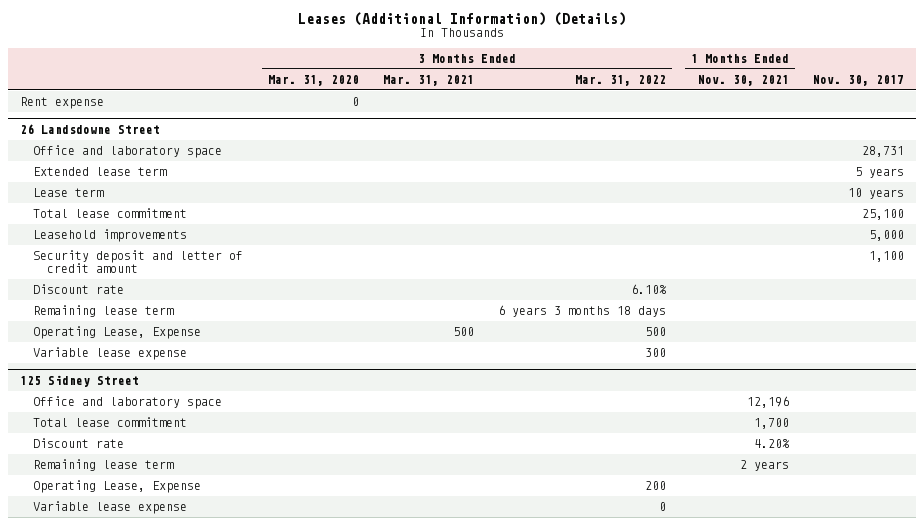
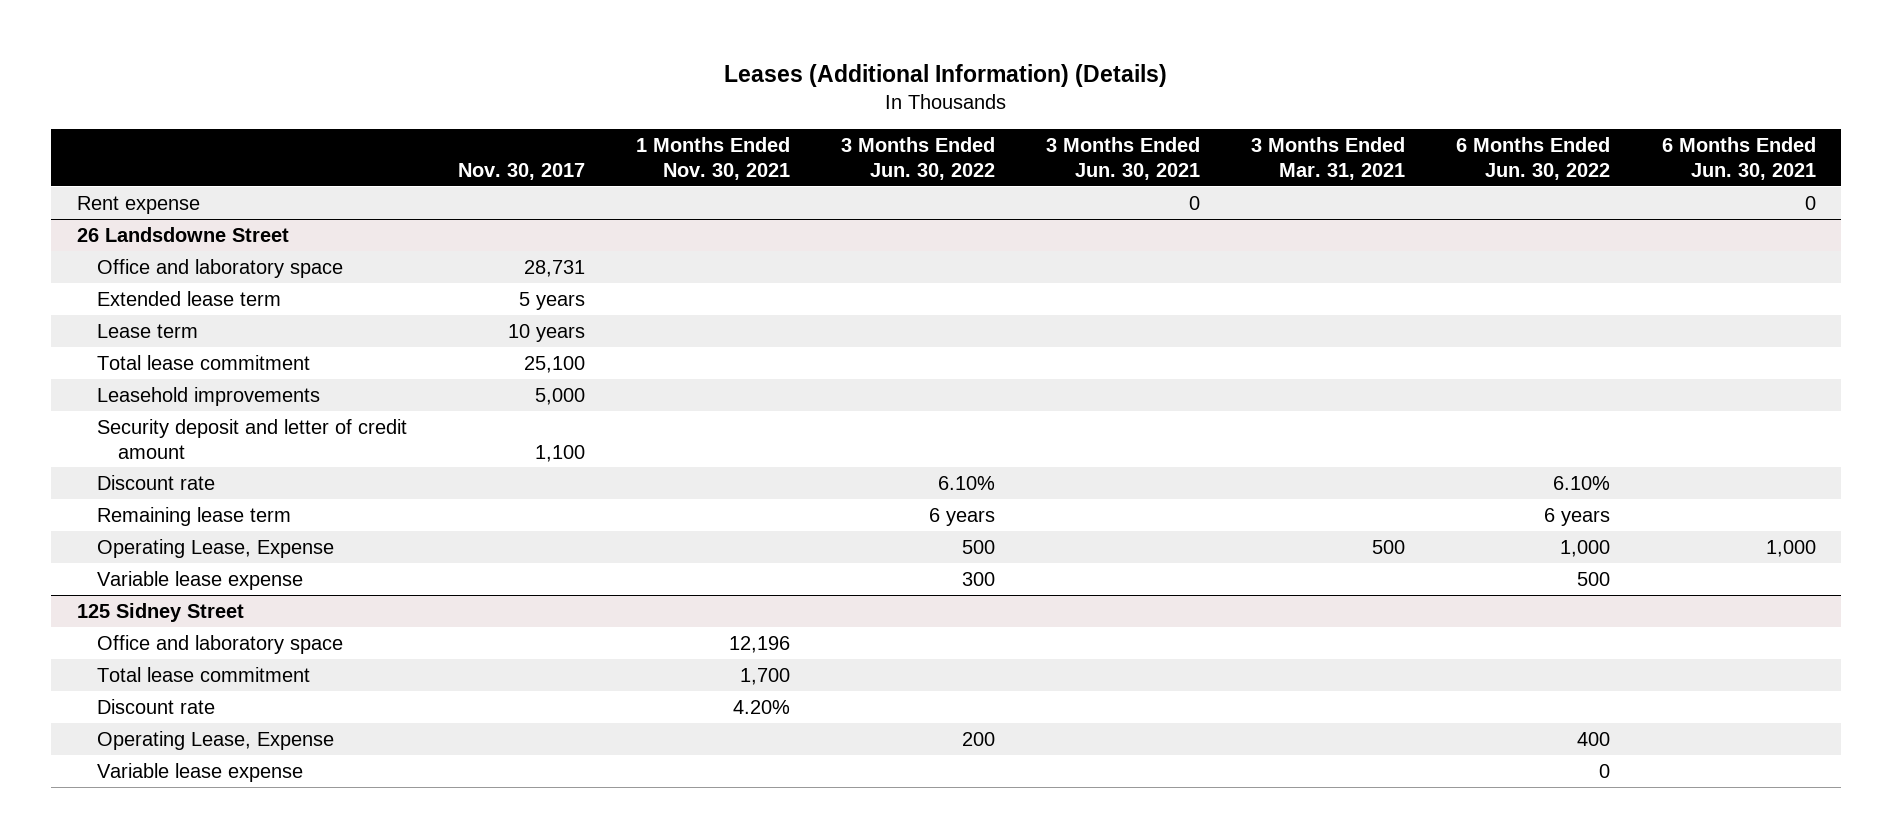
[267,74,359,86] Mar. 31, 2020 -> none
[575,74,667,86] Mar. 31, 2022 -> none
none -> [841,136,996,180] 3 Months Ended Jun. 30, 2022
none -> [1046,136,1201,180] 3 Months Ended Jun. 30, 2021
none -> [1456,136,1611,180] 6 Months Ended Jun. 30, 2022
none -> [1661,136,1816,180] 6 Months Ended Jun. 30, 2021
[33,459,175,472] Remaining lease term -> none

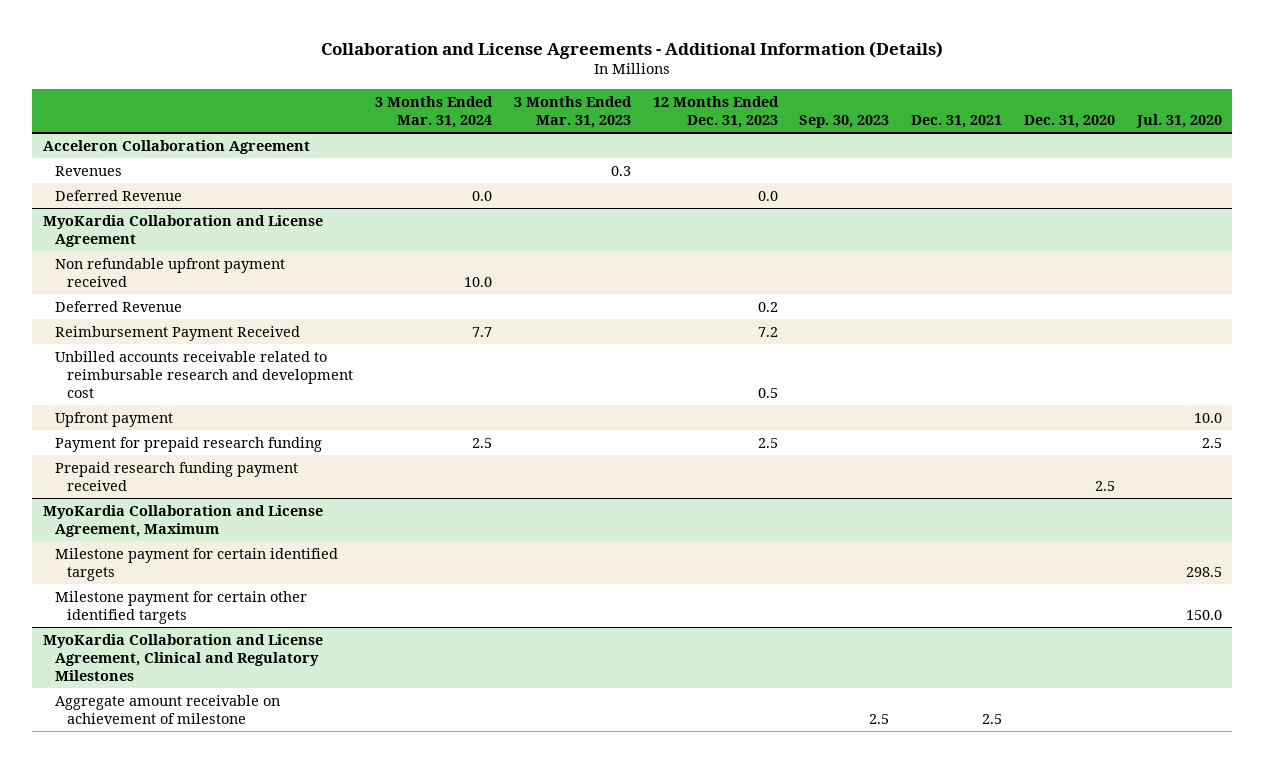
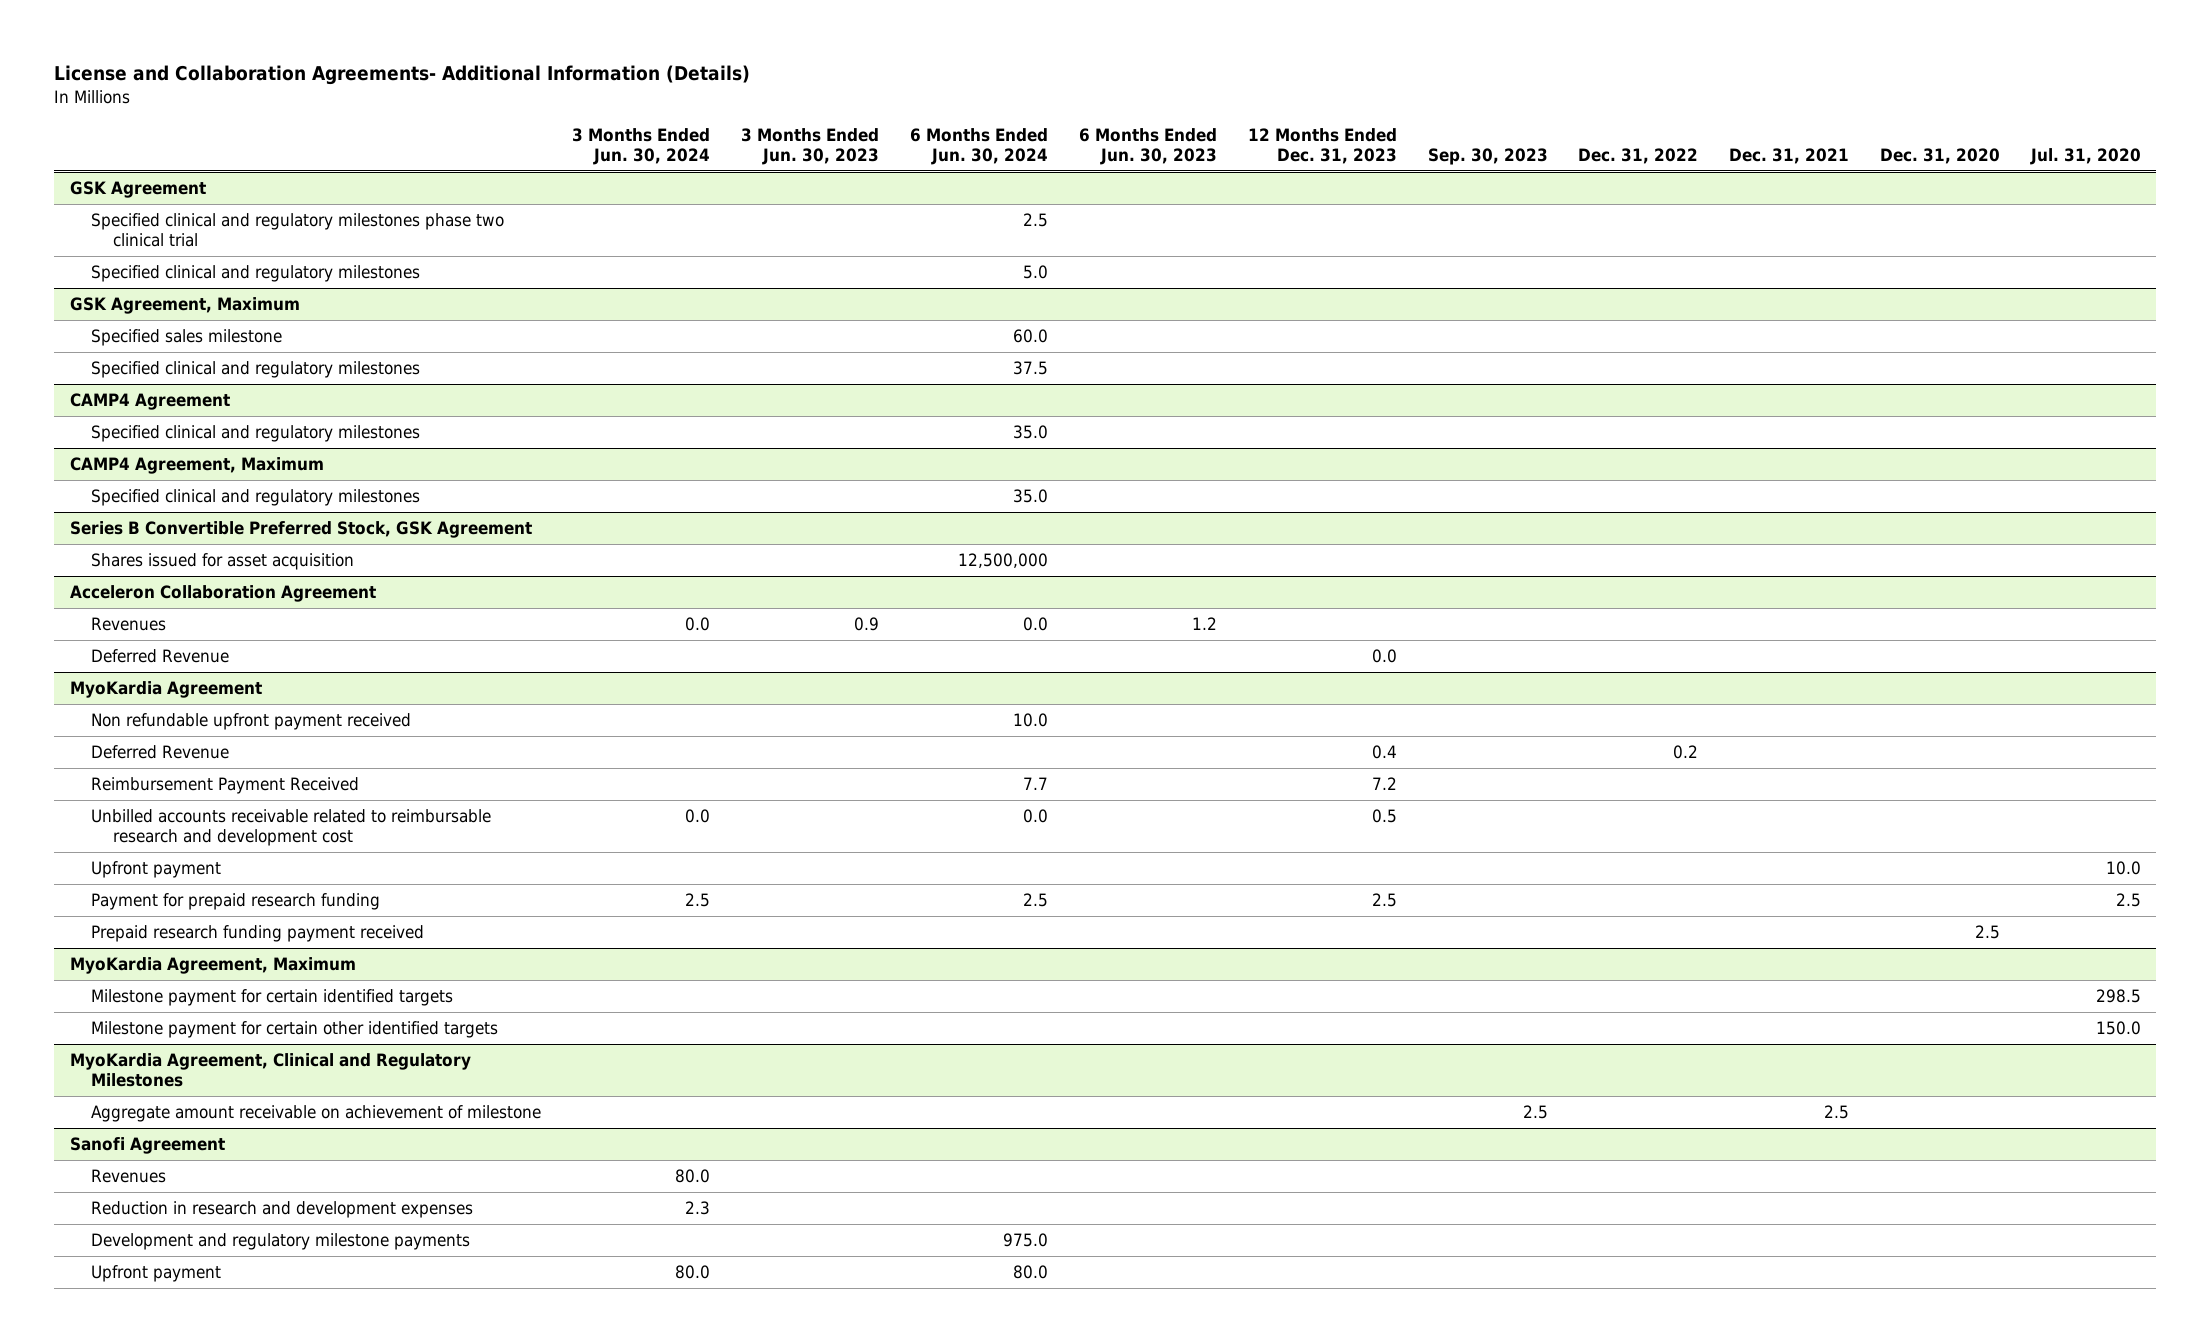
[321,40,944,59] Collaboration and License Agreements - Additional Information (Details) -> [54,65,751,86] License and Collaboration Agreements- Additional Information (Details)
[375,95,494,129] 3 Months Ended Mar. 31, 2024 -> none
[513,95,632,129] 3 Months Ended Mar. 31, 2023 -> none
none -> [572,127,711,166] 3 Months Ended Jun. 30, 2024
none -> [741,127,880,166] 3 Months Ended Jun. 30, 2023
none -> [909,127,1048,166] 6 Months Ended Jun. 30, 2024
none -> [1078,127,1217,166] 6 Months Ended Jun. 30, 2023
none -> [1578,148,1699,165] Dec. 31, 2022
none -> [69,180,206,198] GSK Agreement
none -> [91,212,505,248] Specified clinical and regulatory milestones phase two clinical trial
none -> [91,264,421,282] Specified clinical and regulatory milestones
none -> [69,296,300,314] GSK Agreement, Maximum
none -> [91,328,283,346] Specified sales milestone
none -> [91,360,421,378] Specified clinical and regulatory milestones
none -> [69,392,230,410] CAMP4 Agreement
none -> [91,424,421,442] Specified clinical and regulatory milestones
none -> [69,456,324,474] CAMP4 Agreement, Maximum
none -> [91,488,421,506] Specified clinical and regulatory milestones
none -> [69,520,532,538] Series B Convertible Preferred Stock, GSK Agreement
none -> [91,552,355,570] Shares issued for asset acquisition
[42,214,323,248] MyoKardia Collaboration and License Agreement -> [69,680,262,698] MyoKardia Agreement
[757,301,778,312] 0.2 -> [1371,744,1397,759] 0.4
[42,504,323,538] MyoKardia Collaboration and License Agreement, Maximum -> [69,956,356,974] MyoKardia Agreement, Maximum
[42,633,323,682] MyoKardia Collaboration and License Agreement, Clinical and Regulatory Milestones -> [69,1052,471,1088] MyoKardia Agreement, Clinical and Regulatory Milestones
none -> [69,1136,225,1154] Sanofi Agreement
none -> [91,1168,167,1183] Revenues
none -> [91,1200,474,1218] Reduction in research and development expenses
none -> [91,1232,471,1250] Development and regulatory milestone payments
none -> [91,1264,222,1282] Upfront payment

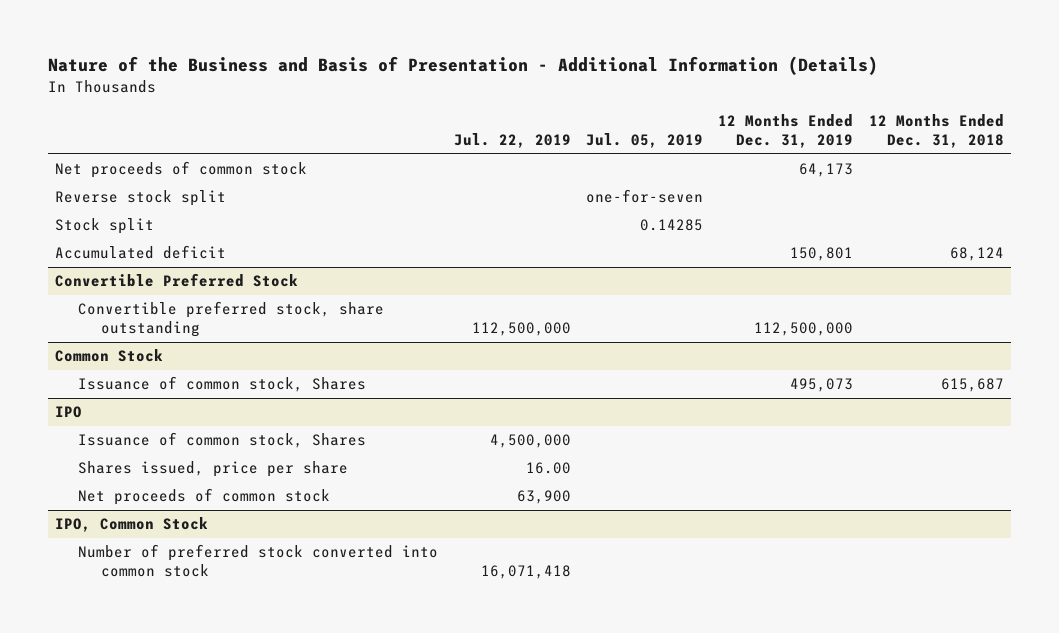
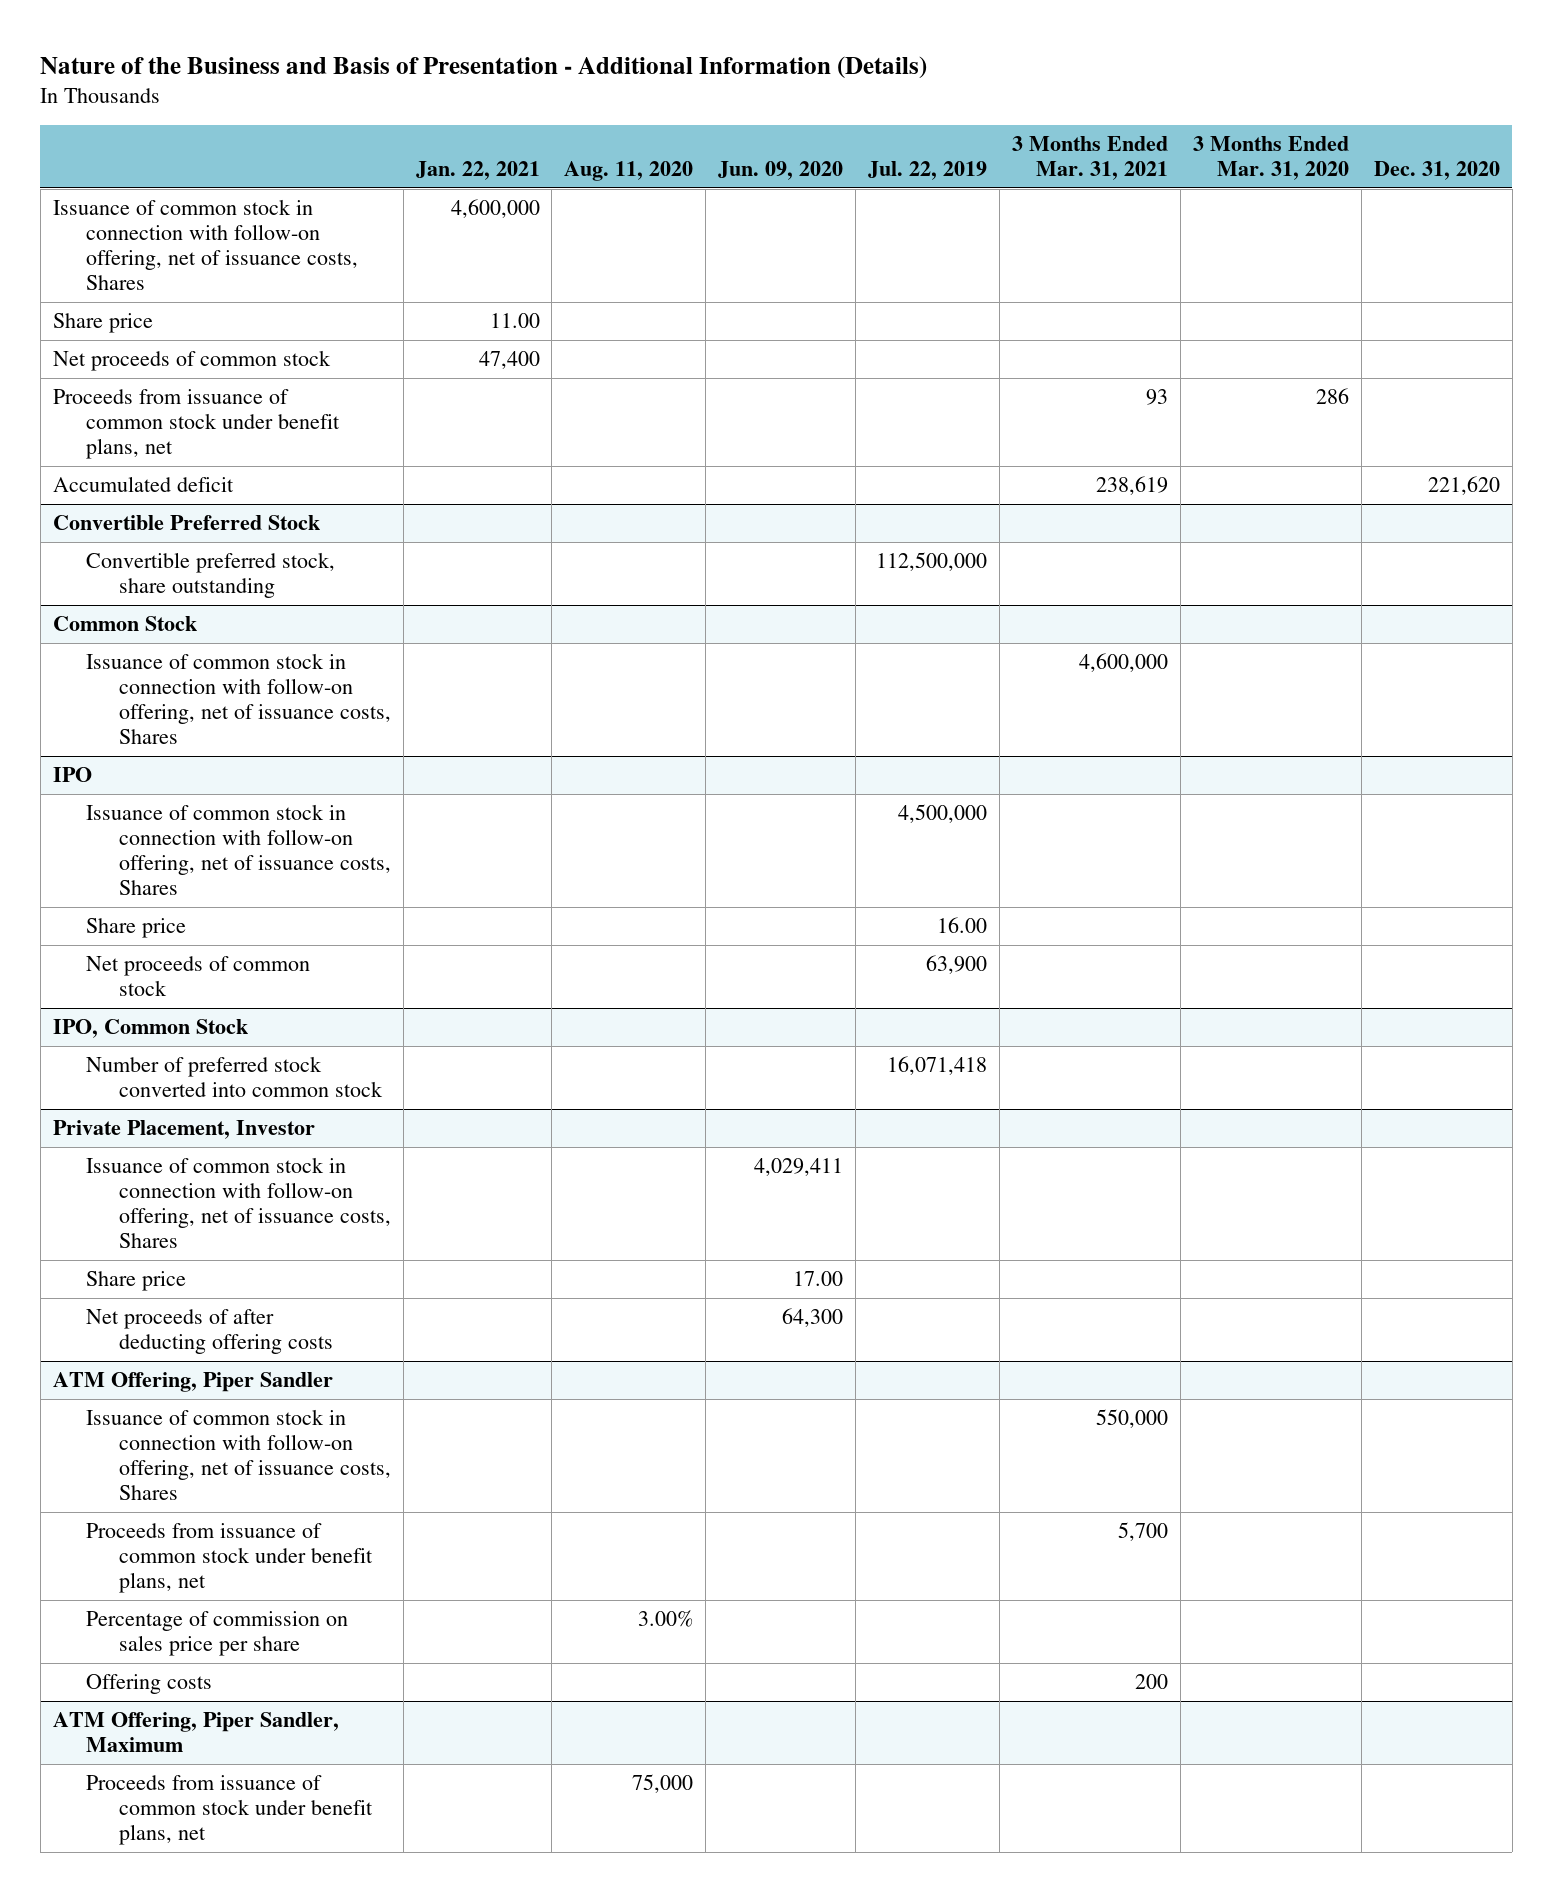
[585,133,703,149] Jul. 05, 2019 -> none
[718,114,854,149] 12 Months Ended Dec. 31, 2019 -> none
[868,114,1004,149] 12 Months Ended Dec. 31, 2018 -> none
none -> [415,161,540,181] Jan. 22, 2021
none -> [564,161,694,182] Aug. 11, 2020
none -> [718,161,844,181] Jun. 09, 2020
none -> [1012,136,1169,181] 3 Months Ended Mar. 31, 2021
none -> [1193,136,1350,181] 3 Months Ended Mar. 31, 2020
none -> [1374,161,1501,181] Dec. 31, 2020
none -> [52,199,358,291] Issuance of common stock in connection with follow-on offering, net of issuance costs, Shares
none -> [52,313,153,334] Share price
[55,190,227,207] Reverse stock split -> none
[55,218,155,235] Stock split -> none
none -> [52,389,340,460] Proceeds from issuance of common stock under benefit plans, net
[78,376,367,393] Issuance of common stock, Shares -> [85,653,391,745] Issuance of common stock in connection with follow-on offering, net of issuance costs, Shares
[78,432,367,449] Issuance of common stock, Shares -> [85,804,391,896] Issuance of common stock in connection with follow-on offering, net of issuance costs, Shares
[78,461,349,478] Shares issued, price per share -> [85,918,186,939] Share price
none -> [52,1120,315,1140] Private Placement, Investor
none -> [85,1157,391,1249] Issuance of common stock in connection with follow-on offering, net of issuance costs, Shares
none -> [85,1271,186,1292] Share price
none -> [85,1309,333,1355] Net proceeds of after deducting offering costs
none -> [52,1372,333,1393] ATM Offering, Piper Sandler
none -> [85,1409,391,1501] Issuance of common stock in connection with follow-on offering, net of issuance costs, Shares
none -> [85,1523,373,1594] Proceeds from issuance of common stock under benefit plans, net
none -> [85,1611,348,1657] Percentage of commission on sales price per share
none -> [85,1674,212,1695] Offering costs
none -> [52,1712,339,1753] ATM Offering, Piper Sandler, Maximum
none -> [85,1775,373,1846] Proceeds from issuance of common stock under benefit plans, net

